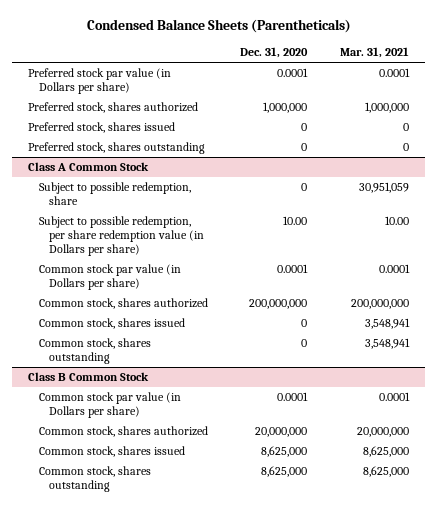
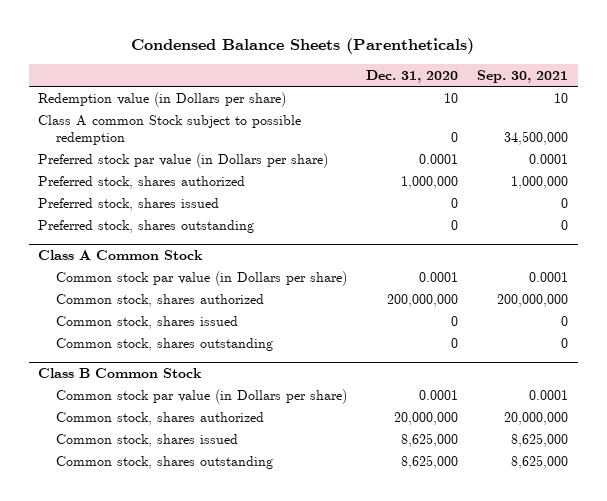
[339,47,409,59] Mar. 31, 2021 -> none
none -> [477,70,569,84] Sep. 30, 2021
none -> [38,91,287,107] Redemption value (in Dollars per share)
none -> [38,114,302,145] Class A common Stock subject to possible redemption
[38,181,191,205] Subject to possible redemption, share -> none
[38,215,205,257] Subject to possible redemption, per share redemption value (in Dollars per share) -> none

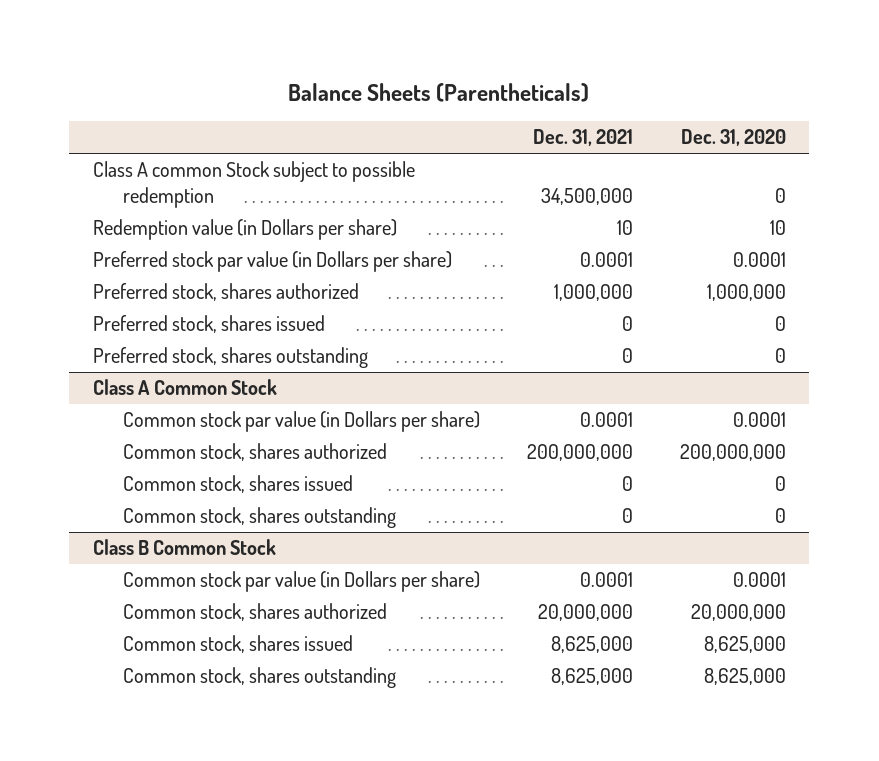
[131,38,475,55] Condensed Balance Sheets (Parentheticals) -> [288,82,590,102] Balance Sheets (Parentheticals)
[477,70,569,84] Sep. 30, 2021 -> none
none -> [532,129,633,147] Dec. 31, 2021
[38,91,287,107] Redemption value (in Dollars per share) -> [92,219,397,241] Redemption value (in Dollars per share)

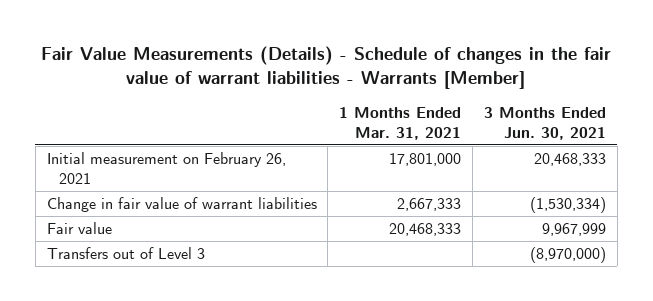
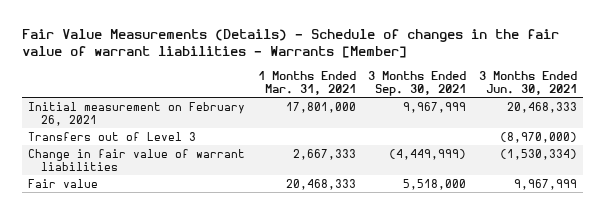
none -> [368,70,467,96] 3 Months Ended Sep. 30, 2021
[46,246,205,259] Transfers out of Level 3 -> [28,131,197,141] Transfers out of Level 3

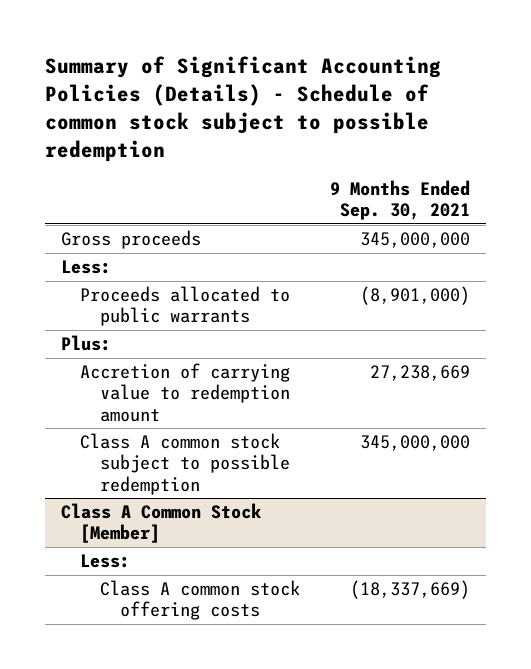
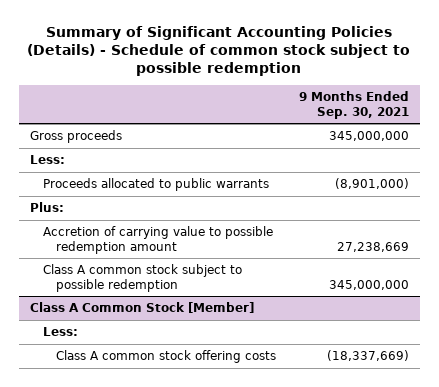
[80,363,291,422] Accretion of carrying value to redemption amount -> [42,226,273,254] Accretion of carrying value to possible redemption amount

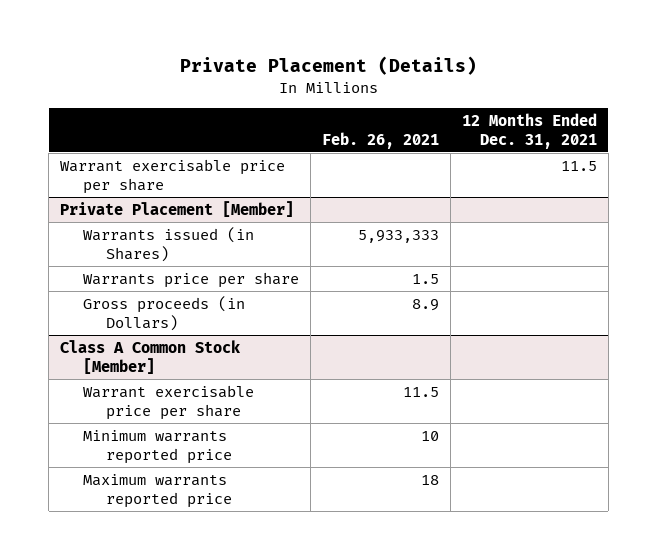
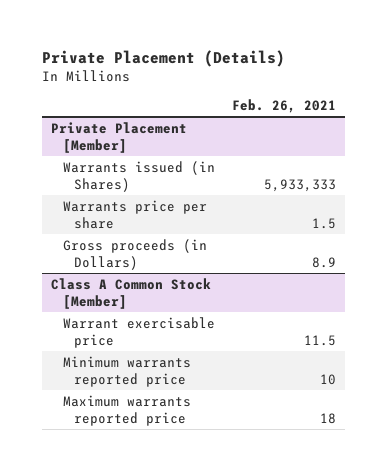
[461,113,597,149] 12 Months Ended Dec. 31, 2021 -> none
[60,158,286,194] Warrant exercisable price per share -> none
[83,384,255,420] Warrant exercisable price per share -> [62,316,215,348] Warrant exercisable price

